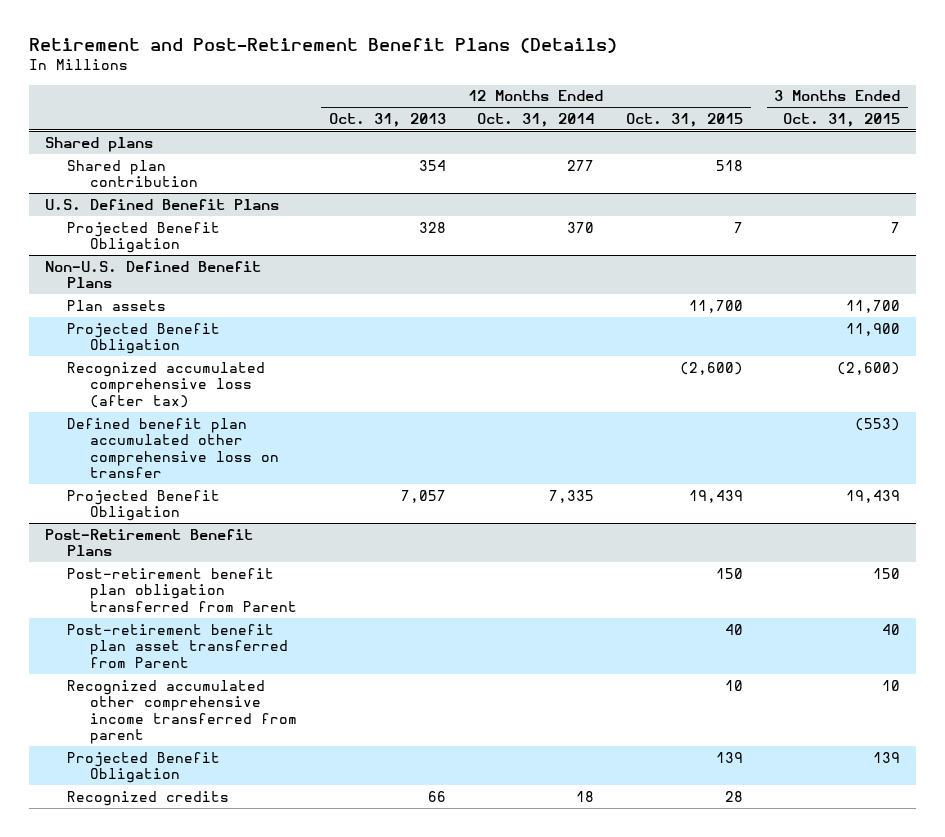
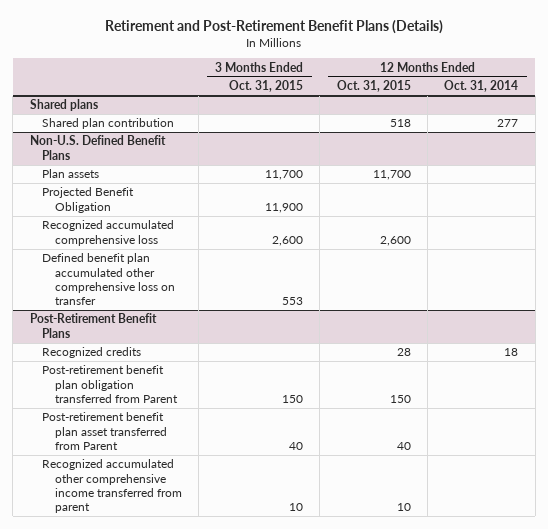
[328,112,446,127] Oct. 31, 2013 -> none
[44,198,279,210] U.S. Defined Benefit Plans -> none
[67,221,221,254] Projected Benefit Obligation -> none
[67,489,221,522] Projected Benefit Obligation -> none
[67,361,266,408] Recognized accumulated comprehensive loss (after tax) -> [42,220,175,246] Recognized accumulated comprehensive loss
[679,361,743,375] (2,600) -> [379,235,411,246] 2,600
[837,361,901,375] (2,600) -> [272,235,304,246] 2,600
[855,417,901,431] (553) -> [282,296,304,305] 553
[67,790,230,806] Recognized credits -> [42,347,142,359] Recognized credits
[67,751,221,784] Projected Benefit Obligation -> none

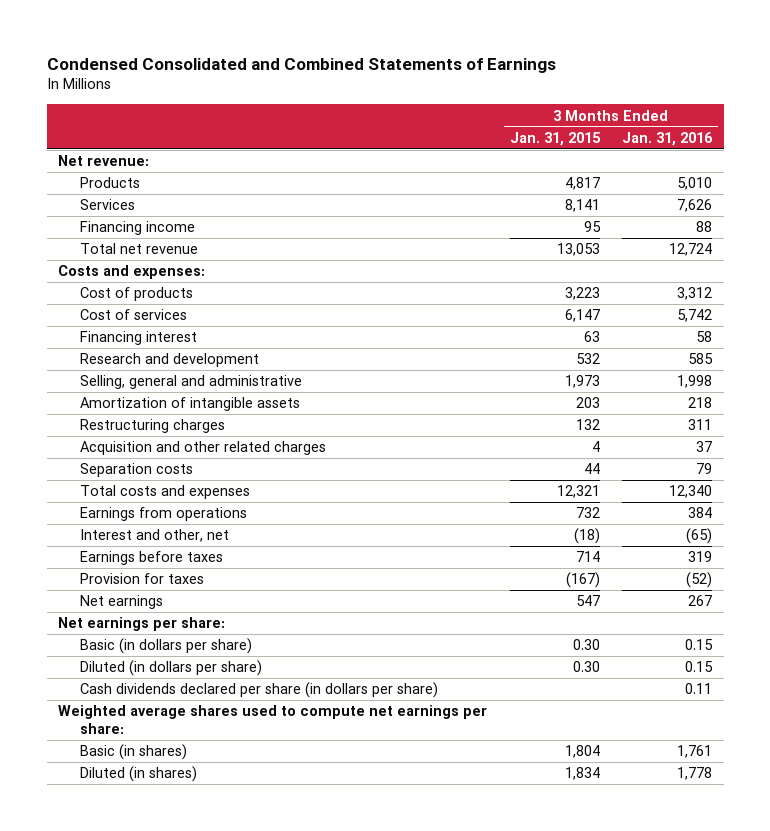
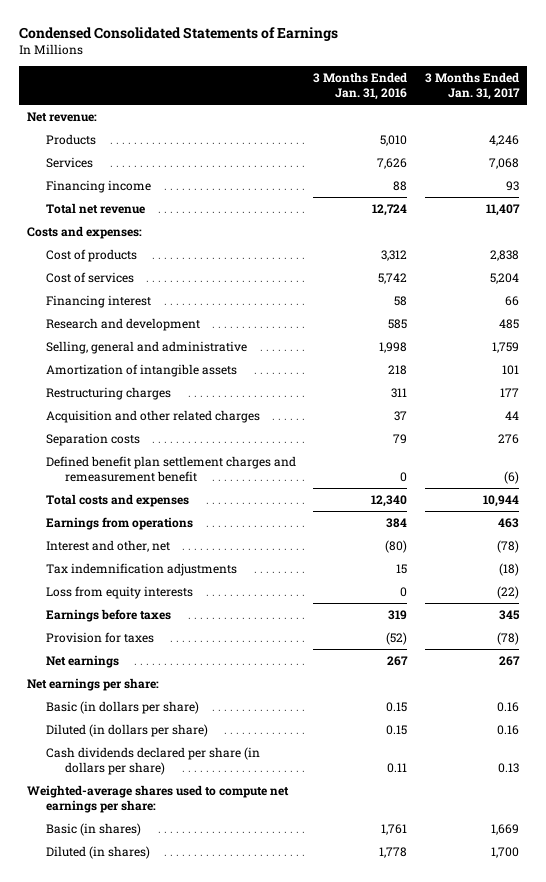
[46,57,556,73] Condensed Consolidated and Combined Statements of Earnings -> [18,26,338,41] Condensed Consolidated Statements of Earnings
[509,131,601,146] Jan. 31, 2015 -> none
none -> [424,71,520,101] 3 Months Ended Jan. 31, 2017
none -> [46,455,297,483] Defined benefit plan settlement charges and remeasurement benefit
[686,528,713,545] (65) -> [385,539,408,553] (80)
none -> [46,562,238,576] Tax indemnification adjustments
none -> [46,585,194,599] Loss from equity interests
[58,705,488,735] Weighted average shares used to compute net earnings per share: -> [27,784,290,814] Weighted-average shares used to compute net earnings per share:

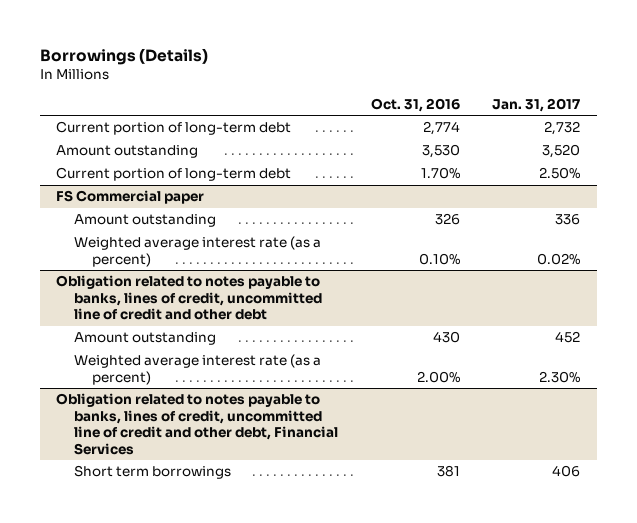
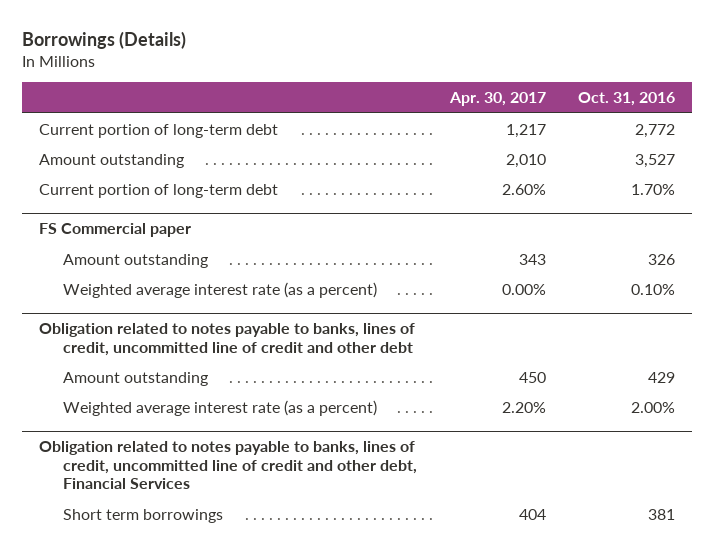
[492,97,581,112] Jan. 31, 2017 -> none
none -> [448,92,546,107] Apr. 30, 2017
[422,121,460,136] 2,774 -> [635,123,676,138] 2,772
[421,144,460,159] 3,530 -> [635,153,676,168] 3,527
[432,331,460,344] 430 -> [648,371,676,383] 429

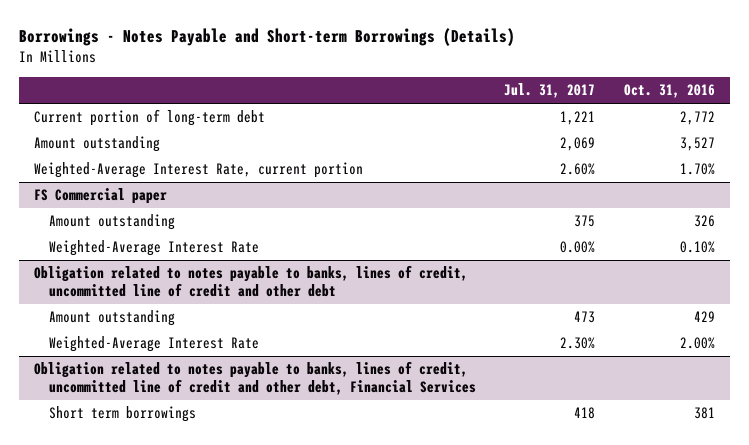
[22,31,187,50] Borrowings (Details) -> [19,28,516,47] Borrowings - Notes Payable and Short-term Borrowings (Details)
[448,92,546,107] Apr. 30, 2017 -> none
none -> [504,83,596,99] Jul. 31, 2017
[38,183,278,198] Current portion of long-term debt -> [33,162,363,179] Weighted-Average Interest Rate, current portion
[62,281,377,298] Weighted average interest rate (as a percent) -> [48,240,259,257] Weighted-Average Interest Rate
[62,399,377,416] Weighted average interest rate (as a percent) -> [48,336,259,353] Weighted-Average Interest Rate

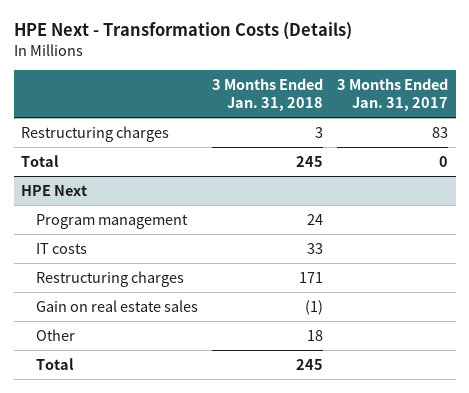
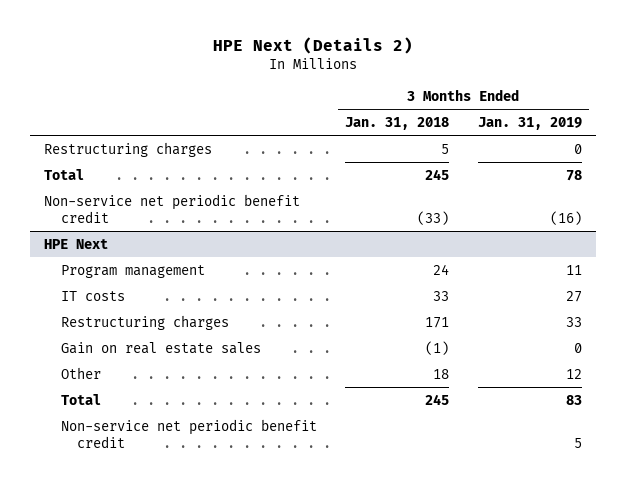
[13,22,352,41] HPE Next - Transformation Costs (Details) -> [212,36,413,54] HPE Next (Details 2)
[337,77,449,111] 3 Months Ended Jan. 31, 2017 -> none
none -> [477,117,582,131] Jan. 31, 2019
[315,126,324,138] 3 -> [441,143,450,154] 5
none -> [44,193,301,223] Non-service net periodic benefit credit
none -> [60,418,317,448] Non-service net periodic benefit credit

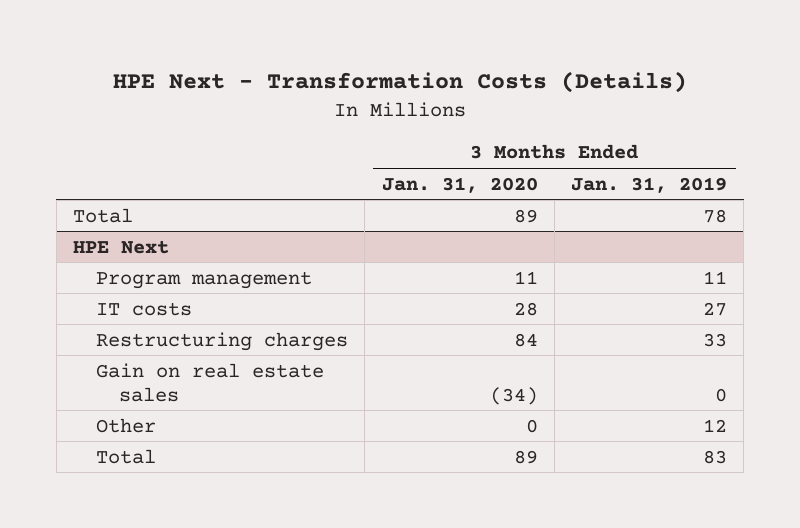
[212,36,413,54] HPE Next (Details 2) -> [113,71,688,94] HPE Next - Transformation Costs (Details)
[345,117,450,131] Jan. 31, 2018 -> none
none -> [381,176,538,193] Jan. 31, 2020
[44,141,213,157] Restructuring charges -> none
[44,193,301,223] Non-service net periodic benefit credit -> none
[60,418,317,448] Non-service net periodic benefit credit -> none

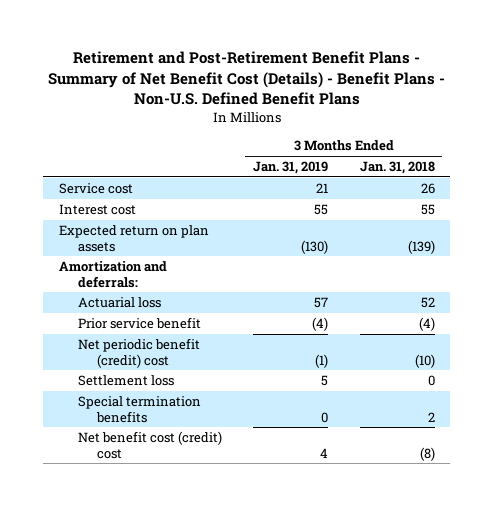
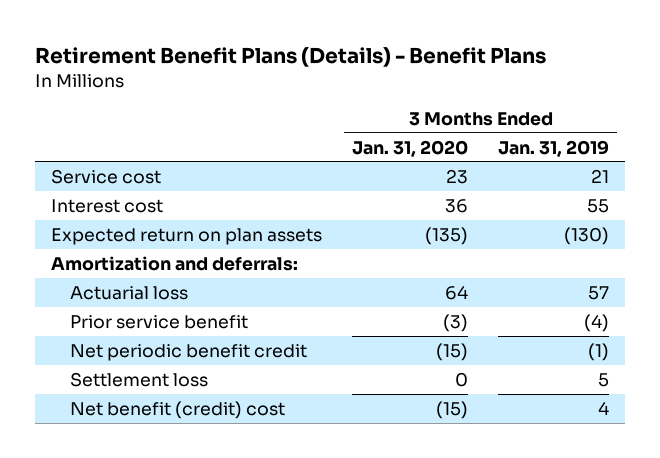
[47,51,445,106] Retirement and Post-Retirement Benefit Plans - Summary of Net Benefit Cost (Details) - Benefit Plans - Non-U.S. Defined Benefit Plans -> [35,46,547,67] Retirement Benefit Plans (Details) - Benefit Plans
[359,161,435,175] Jan. 31, 2018 -> none
none -> [352,139,469,157] Jan. 31, 2020
[77,338,200,368] Net periodic benefit (credit) cost -> [70,343,308,361] Net periodic benefit credit
[77,396,201,423] Special termination benefits -> none
[77,431,222,459] Net benefit cost (credit) cost -> [70,400,286,419] Net benefit (credit) cost

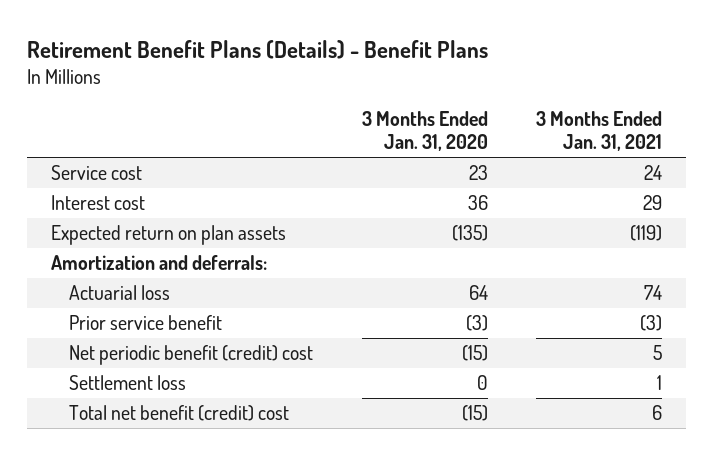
[498,139,610,157] Jan. 31, 2019 -> none
none -> [535,110,662,152] 3 Months Ended Jan. 31, 2021
[70,343,308,361] Net periodic benefit credit -> [69,345,314,366] Net periodic benefit (credit) cost
[70,400,286,419] Net benefit (credit) cost -> [69,405,290,422] Total net benefit (credit) cost

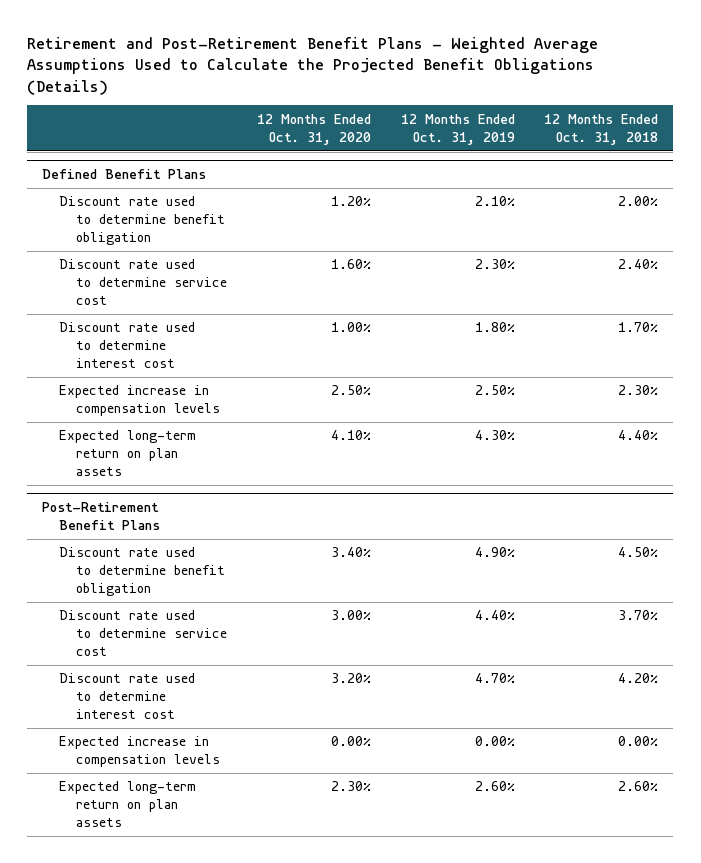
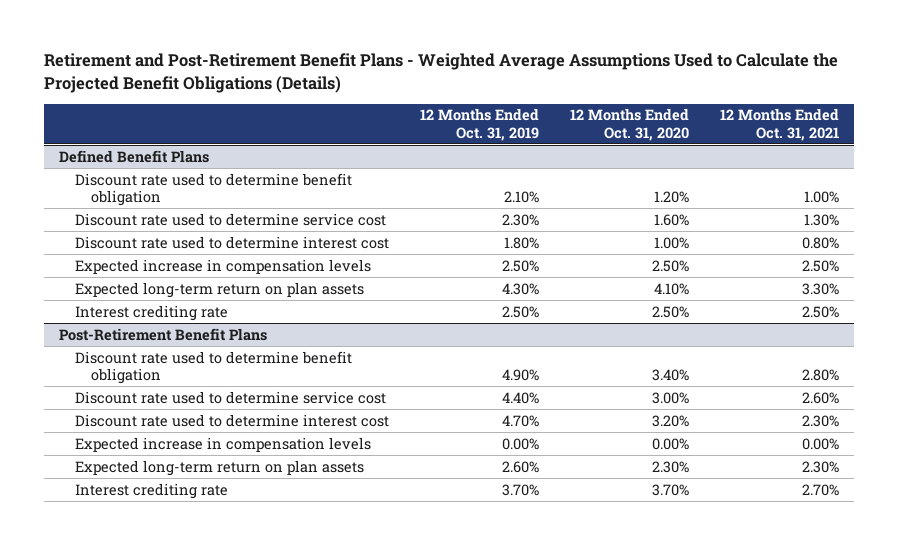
[544,113,659,145] 12 Months Ended Oct. 31, 2018 -> none
none -> [719,108,839,141] 12 Months Ended Oct. 31, 2021
none -> [75,304,229,321] Interest crediting rate
none -> [75,482,229,499] Interest crediting rate

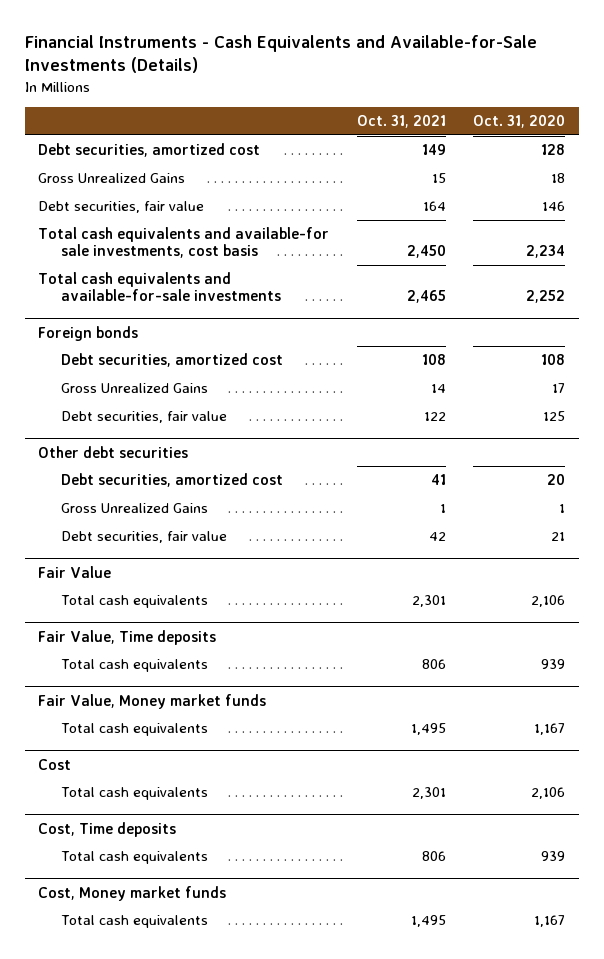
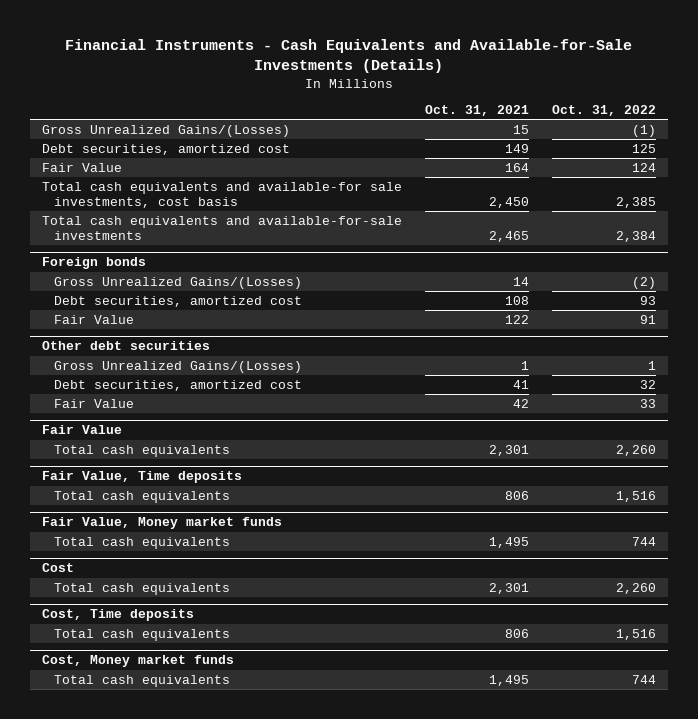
[473,114,566,128] Oct. 31, 2020 -> none
none -> [552,105,657,117] Oct. 31, 2022
none -> [41,124,290,137] Gross Unrealized Gains/(Losses)
[38,173,186,184] Gross Unrealized Gains -> none
[38,201,205,214] Debt securities, fair value -> [41,162,122,172] Fair Value
none -> [53,276,302,289] Gross Unrealized Gains/(Losses)
[60,383,208,394] Gross Unrealized Gains -> none
[60,411,227,424] Debt securities, fair value -> [53,314,134,324] Fair Value
none -> [53,360,302,373] Gross Unrealized Gains/(Losses)
[60,503,208,514] Gross Unrealized Gains -> none
[60,531,227,544] Debt securities, fair value -> [53,398,134,408] Fair Value

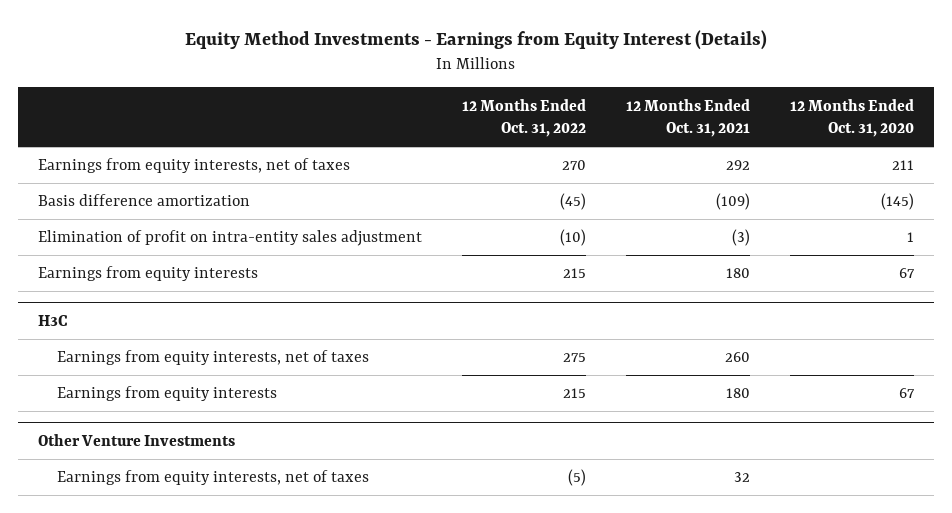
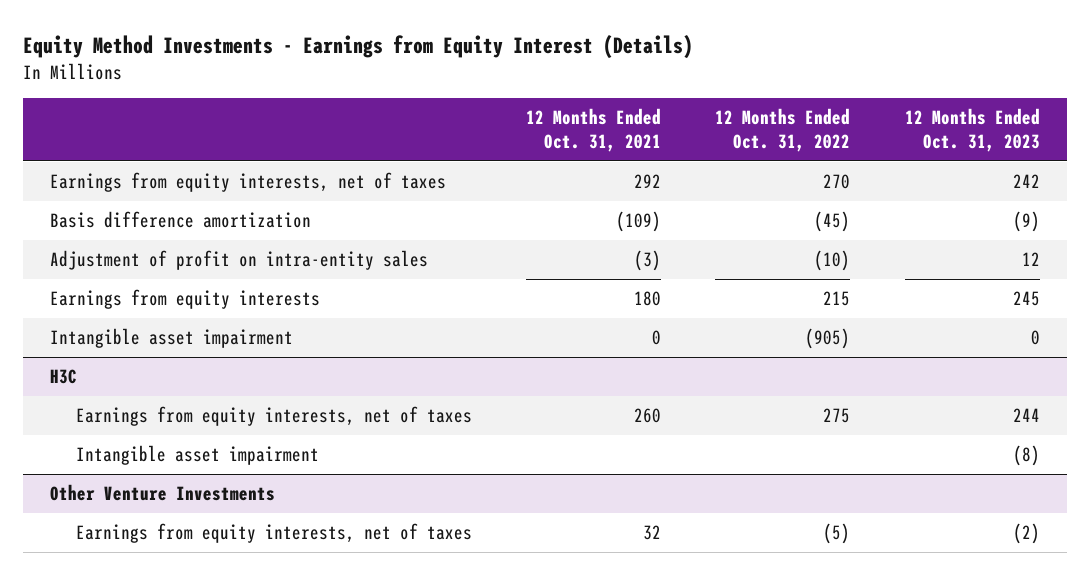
[789,98,914,138] 12 Months Ended Oct. 31, 2020 -> none
none -> [904,108,1040,152] 12 Months Ended Oct. 31, 2023
[37,230,422,247] Elimination of profit on intra-entity sales adjustment -> [49,250,428,271] Adjustment of profit on intra-entity sales
none -> [49,328,293,349] Intangible asset impairment
[57,386,278,402] Earnings from equity interests -> none
none -> [75,445,319,466] Intangible asset impairment

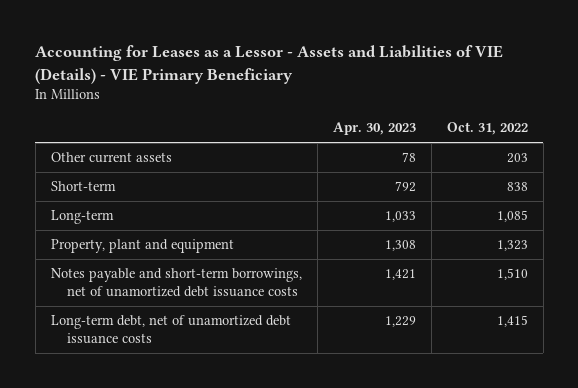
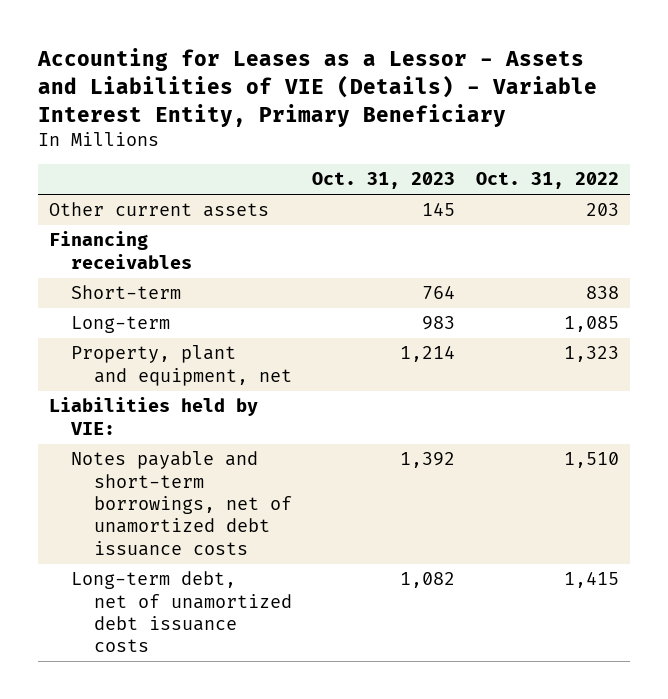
[35,45,504,84] Accounting for Leases as a Lessor - Assets and Liabilities of VIE (Details) - VIE Primary Beneficiary -> [37,48,598,127] Accounting for Leases as a Lessor - Assets and Liabilities of VIE (Details) - Variable Interest Entity, Primary Beneficiary
[332,122,416,136] Apr. 30, 2023 -> none
none -> [312,172,456,190] Oct. 31, 2023
none -> [48,231,193,269] Financing receivables
[50,239,234,254] Property, plant and equipment -> [71,345,292,386] Property, plant and equipment, net
none -> [48,397,258,435] Liabilities held by VIE:

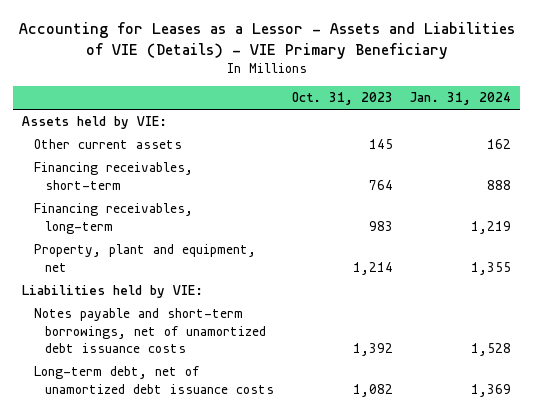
[37,48,598,127] Accounting for Leases as a Lessor - Assets and Liabilities of VIE (Details) - Variable Interest Entity, Primary Beneficiary -> [18,21,515,59] Accounting for Leases as a Lessor - Assets and Liabilities of VIE (Details) - VIE Primary Beneficiary
[476,172,620,190] Oct. 31, 2022 -> none
none -> [410,92,512,106] Jan. 31, 2024
none -> [21,116,167,130] Assets held by VIE:
[48,231,193,269] Financing receivables -> none
[71,285,182,300] Short-term -> [33,162,193,190] Financing receivables, short-term
[71,316,171,334] Long-term -> [33,203,193,234] Financing receivables, long-term

